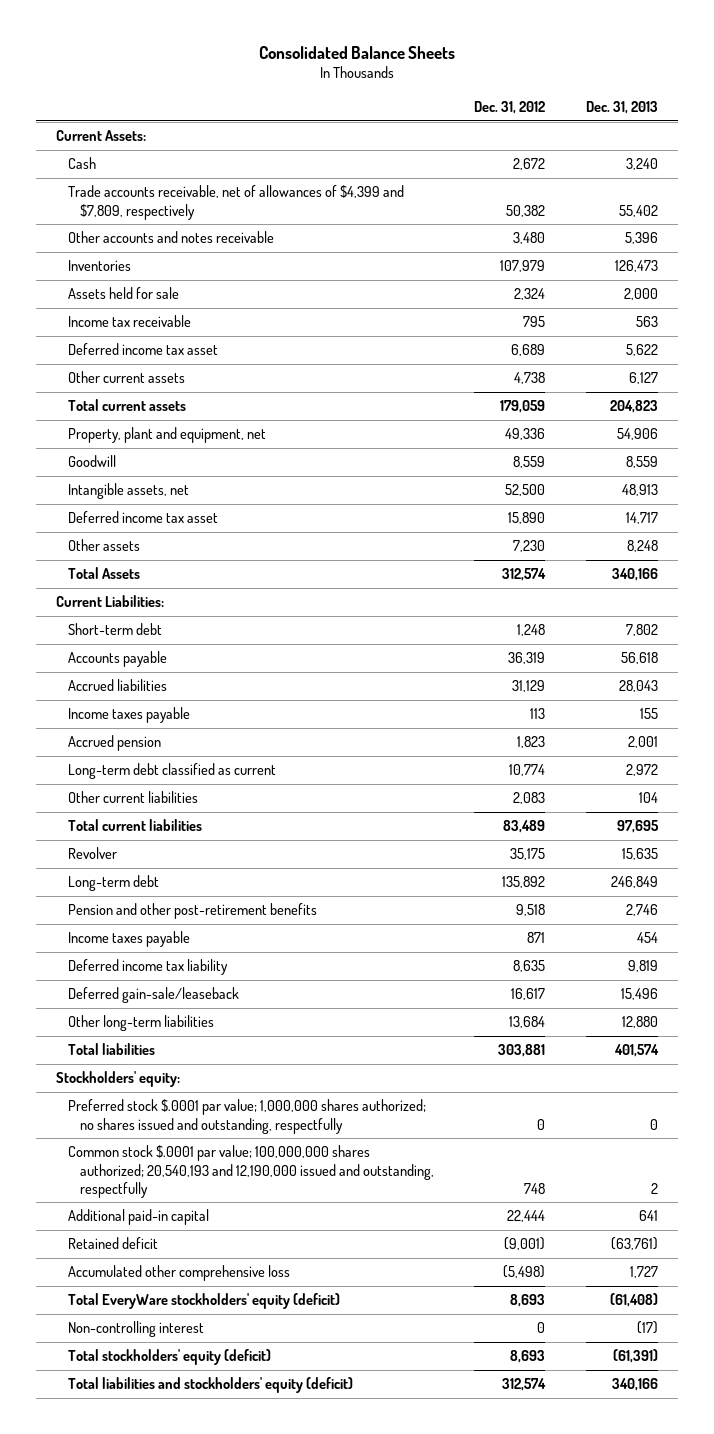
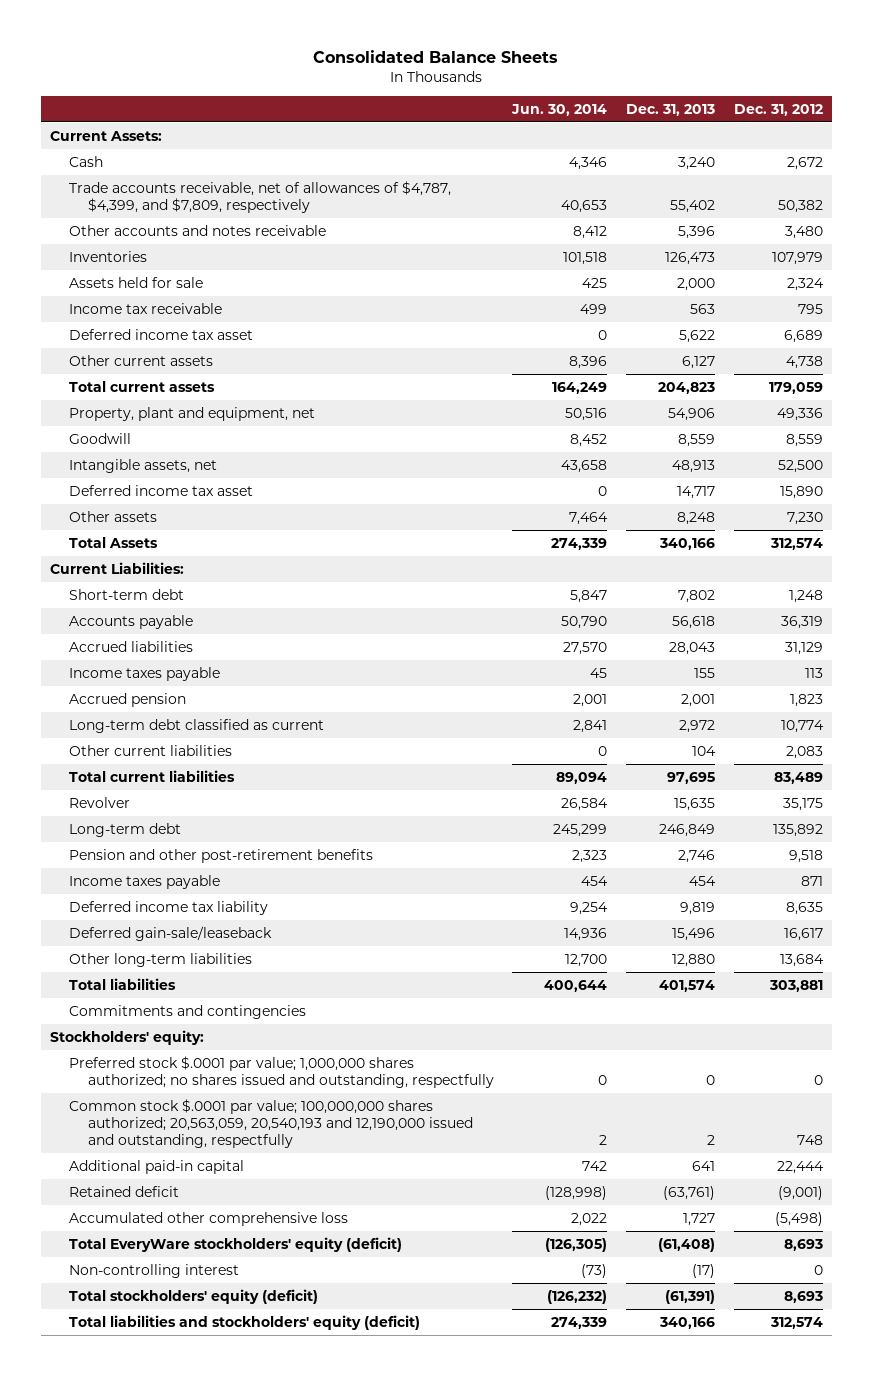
none -> [511,103,608,116] Jun. 30, 2014
[67,185,404,220] Trade accounts receivable, net of allowances of $4,399 and $7,809, respectively -> [68,180,451,214] Trade accounts receivable, net of allowances of $4,787, $4,399, and $7,809, respectively
none -> [68,1004,306,1019] Commitments and contingencies
[67,1145,434,1198] Common stock $.0001 par value; 100,000,000 shares authorized; 20,540,193 and 12,190,000 issued and outstanding, respectfully -> [68,1098,473,1149] Common stock $.0001 par value; 100,000,000 shares authorized; 20,563,059, 20,540,193 and 12,190,000 issued and outstanding, respectfully

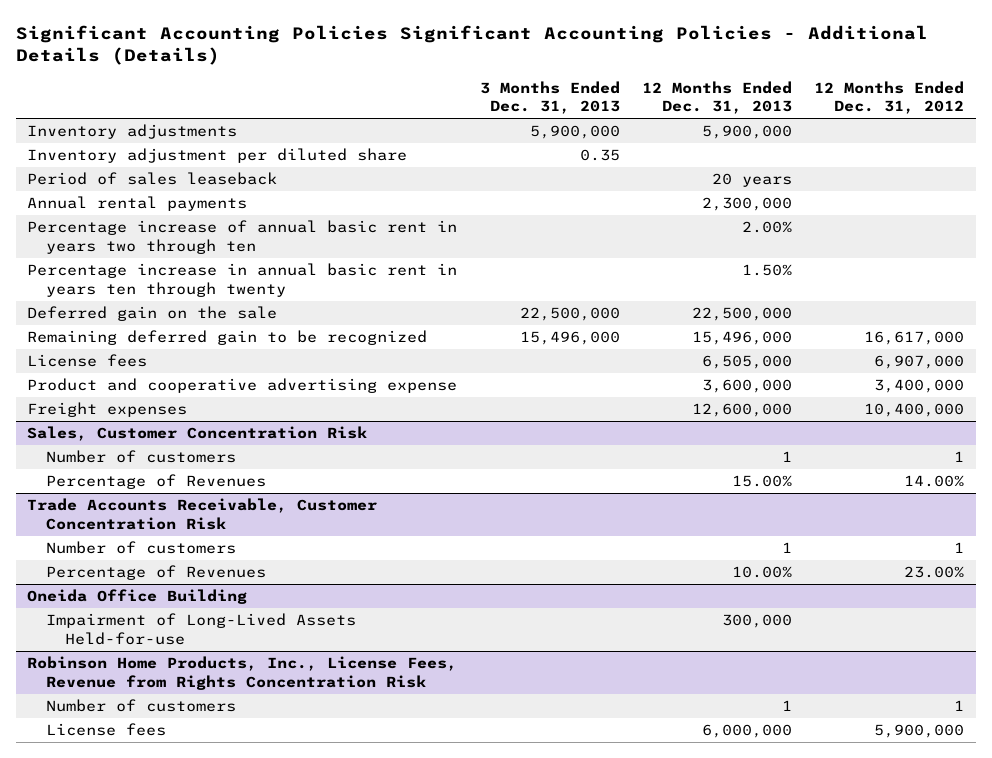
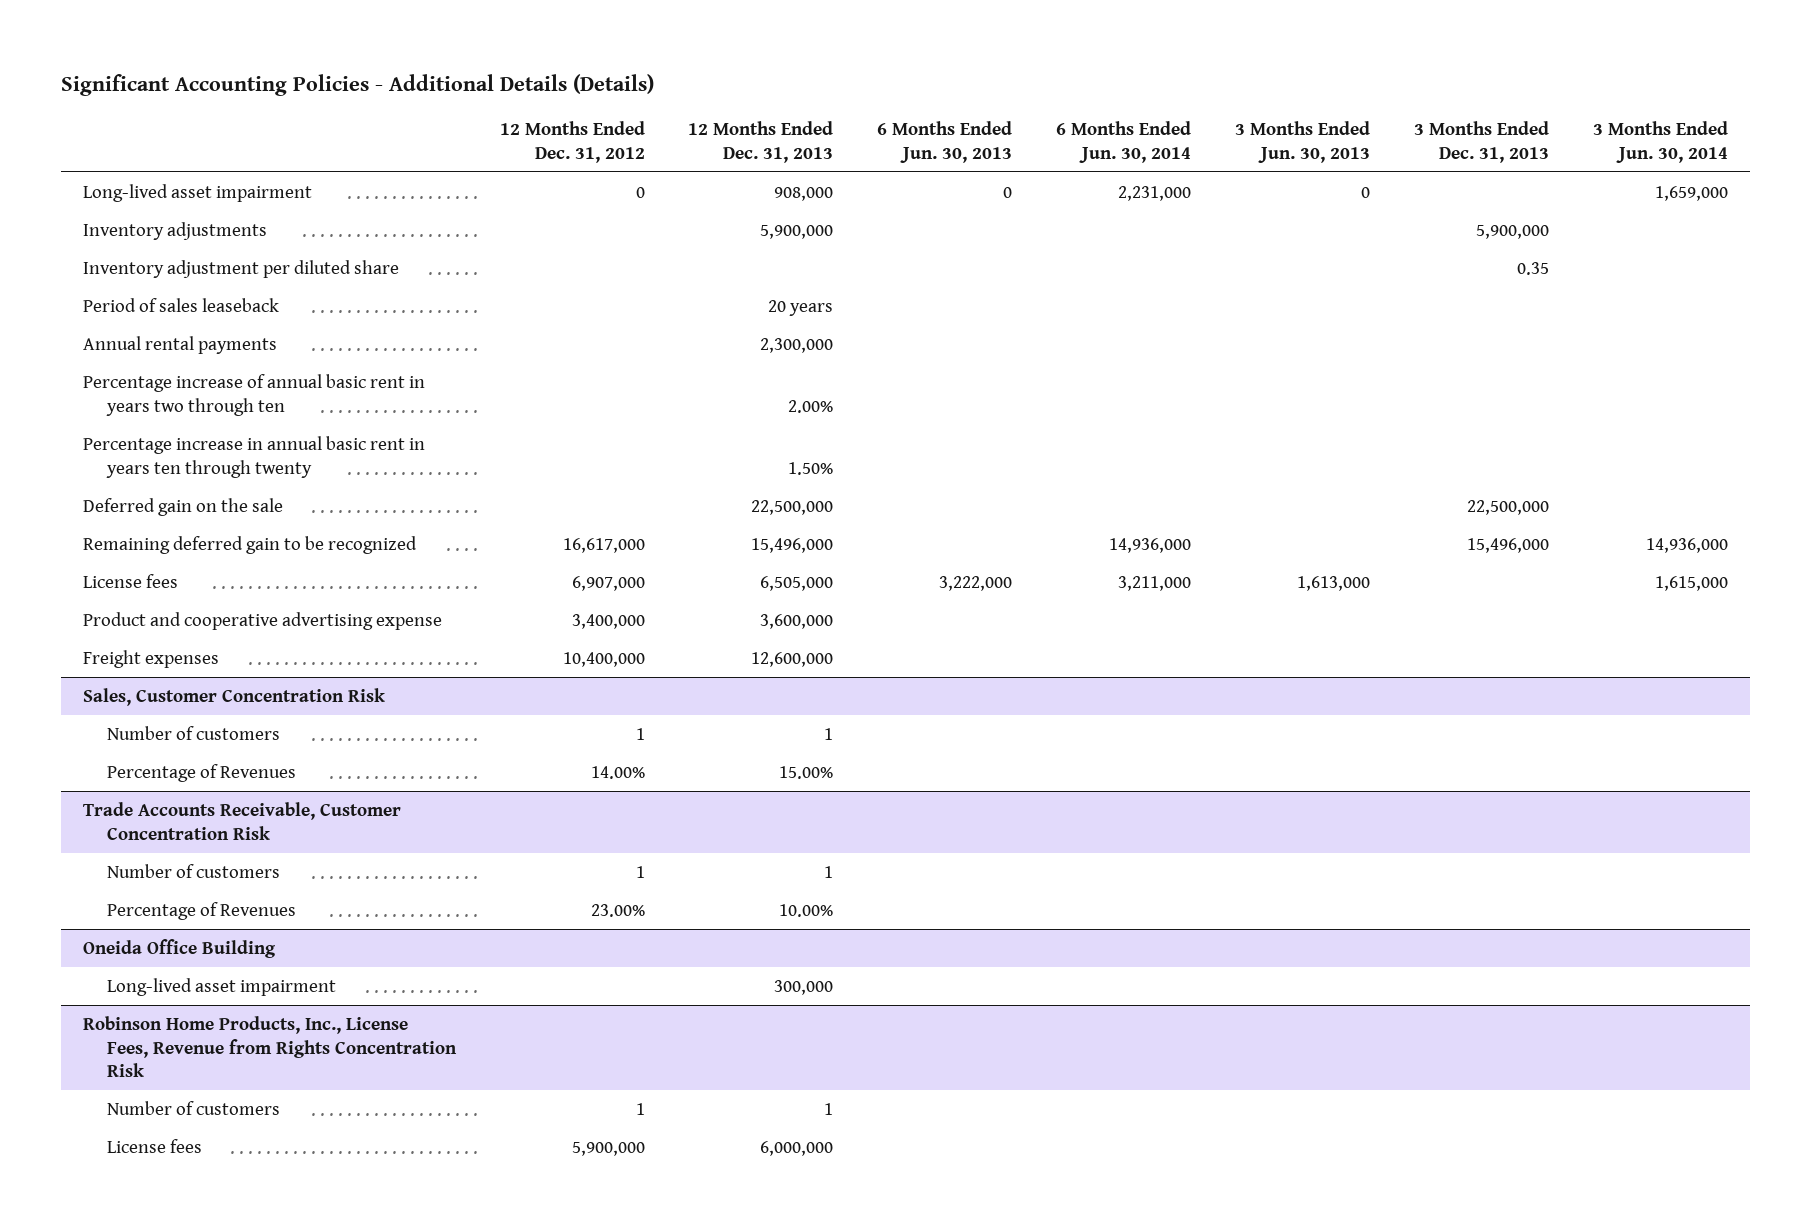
[16,24,929,66] Significant Accounting Policies Significant Accounting Policies - Additional Details (Details) -> [61,73,655,96] Significant Accounting Policies - Additional Details (Details)
none -> [877,120,1013,163] 6 Months Ended Jun. 30, 2013
none -> [1056,120,1192,163] 6 Months Ended Jun. 30, 2014
none -> [1235,120,1371,163] 3 Months Ended Jun. 30, 2013
none -> [1592,120,1728,163] 3 Months Ended Jun. 30, 2014
none -> [82,183,312,202] Long-lived asset impairment
[46,612,357,645] Impairment of Long-Lived Assets Held-for-use -> [106,977,336,996] Long-lived asset impairment

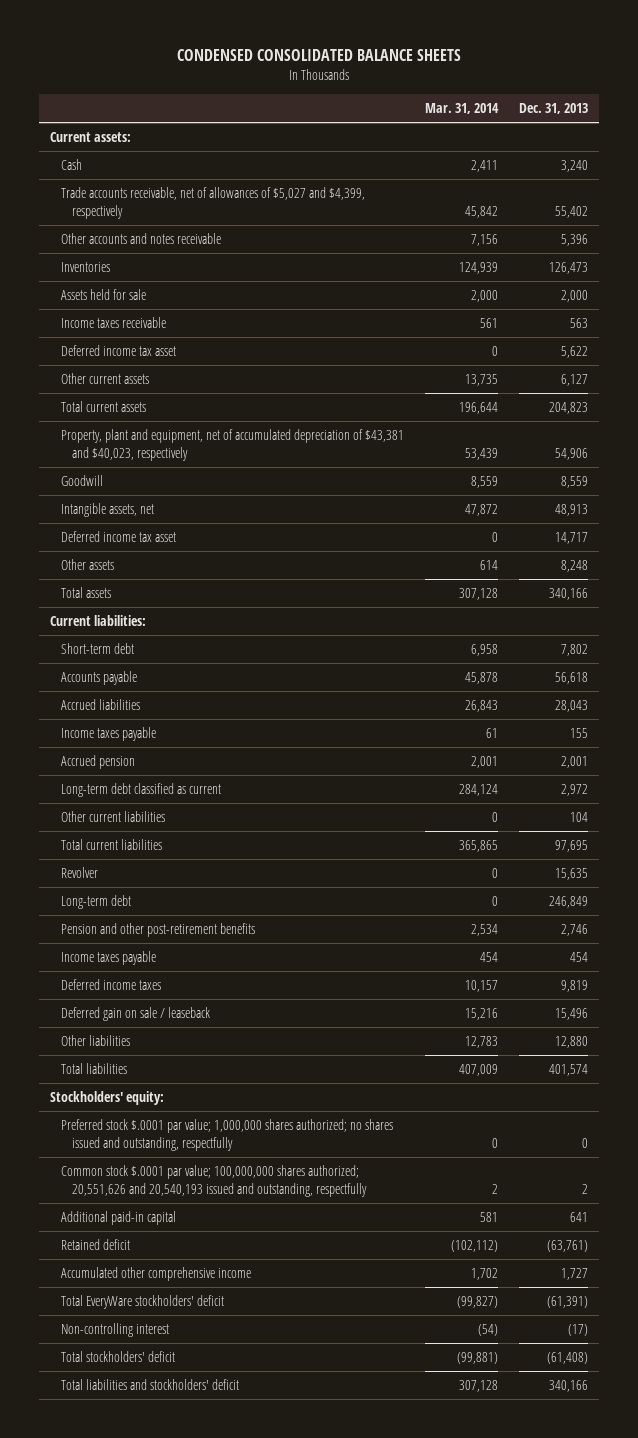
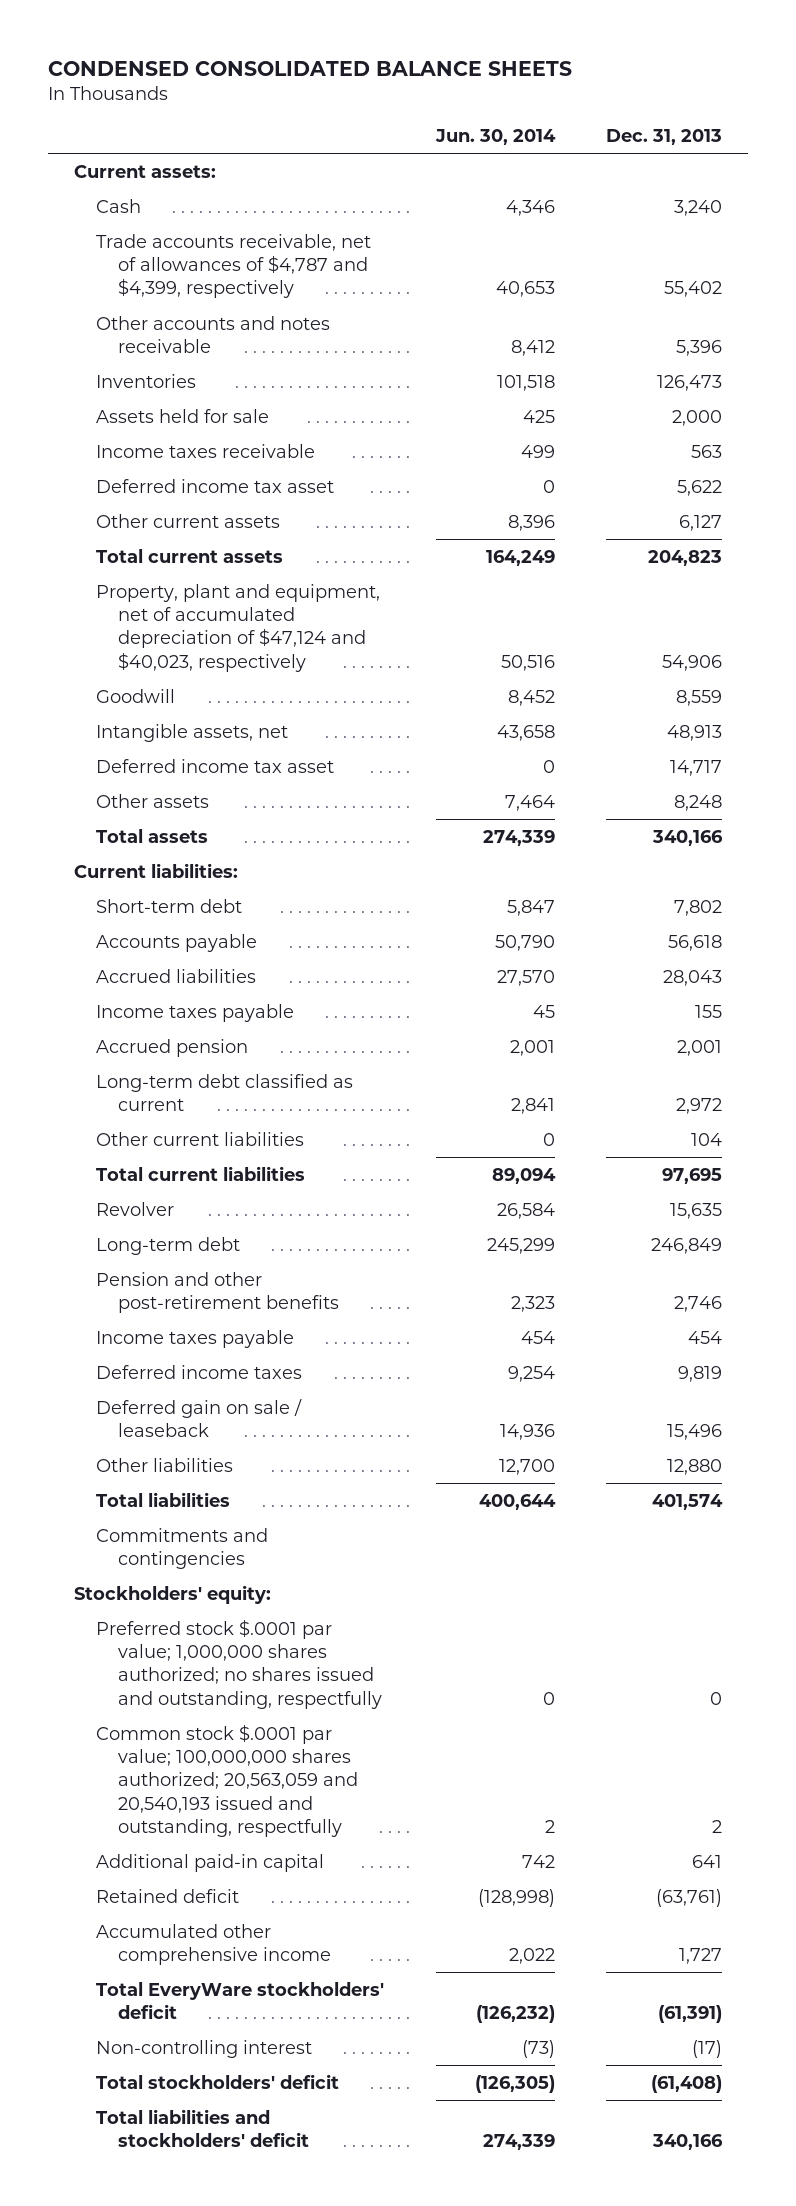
[424,103,499,115] Mar. 31, 2014 -> none
none -> [434,129,556,146] Jun. 30, 2014
[60,187,365,219] Trade accounts receivable, net of allowances of $5,027 and $4,399, respectively -> [95,233,371,299] Trade accounts receivable, net of allowances of $4,787 and $4,399, respectively
[60,429,404,461] Property, plant and equipment, net of accumulated depreciation of $43,381 and $40,023, respectively -> [95,583,380,672] Property, plant and equipment, net of accumulated depreciation of $47,124 and $40,023, respectively
none -> [95,1527,268,1570] Commitments and contingencies
[60,1165,367,1197] Common stock $.0001 par value; 100,000,000 shares authorized; 20,551,626 and 20,540,193 issued and outstanding, respectfully -> [95,1723,358,1837] Common stock $.0001 par value; 100,000,000 shares authorized; 20,563,059 and 20,540,193 issued and outstanding, respectfully

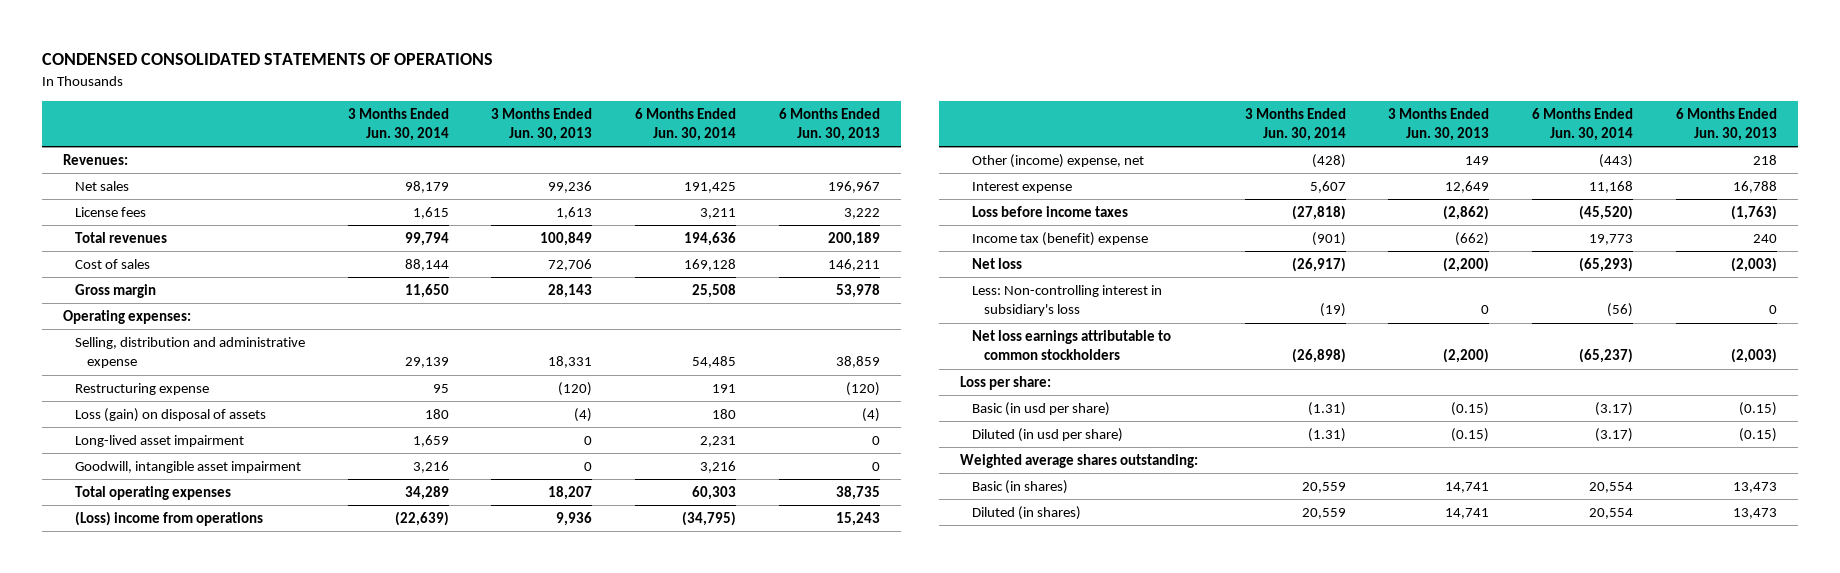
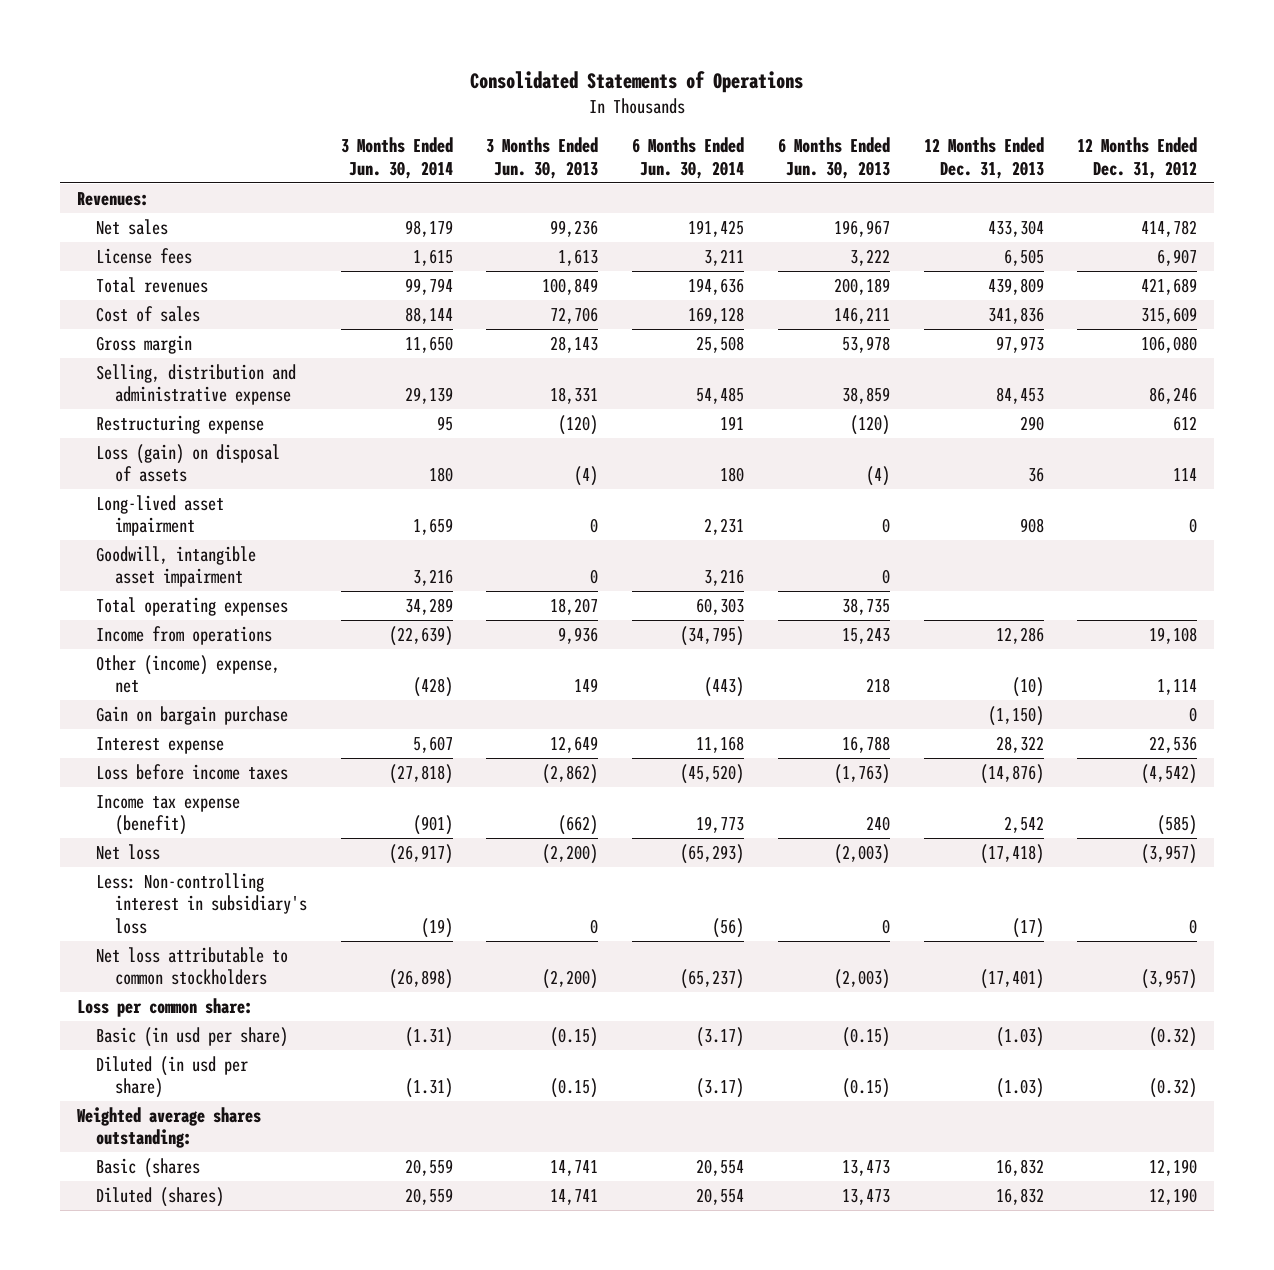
[41,53,493,66] CONDENSED CONSOLIDATED STATEMENTS OF OPERATIONS -> [469,71,803,94] Consolidated Statements of Operations
none -> [923,137,1044,179] 12 Months Ended Dec. 31, 2013
none -> [1077,137,1198,179] 12 Months Ended Dec. 31, 2012
[62,310,191,325] Operating expenses: -> none
[74,511,263,527] (Loss) income from operations -> [95,625,272,645] Income from operations
none -> [95,705,288,725] Gain on bargain purchase
[972,232,1149,247] Income tax (benefit) expense -> [95,794,240,836] Income tax expense (benefit)
[972,330,1172,361] Net loss earnings attributable to common stockholders -> [95,946,288,986] Net loss attributable to common stockholders
[960,376,1052,391] Loss per share: -> [76,997,253,1017] Loss per common share:
[972,480,1069,495] Basic (in shares) -> [95,1157,200,1178] Basic (shares
[972,506,1082,521] Diluted (in shares) -> [95,1186,224,1207] Diluted (shares)

